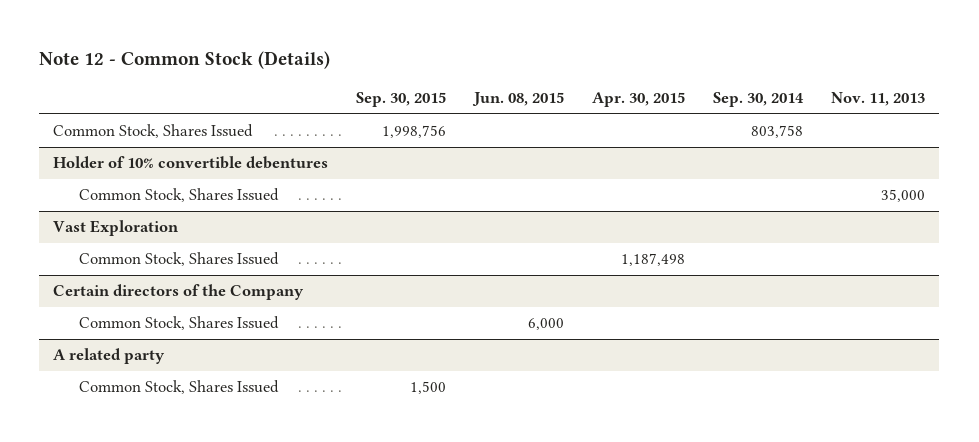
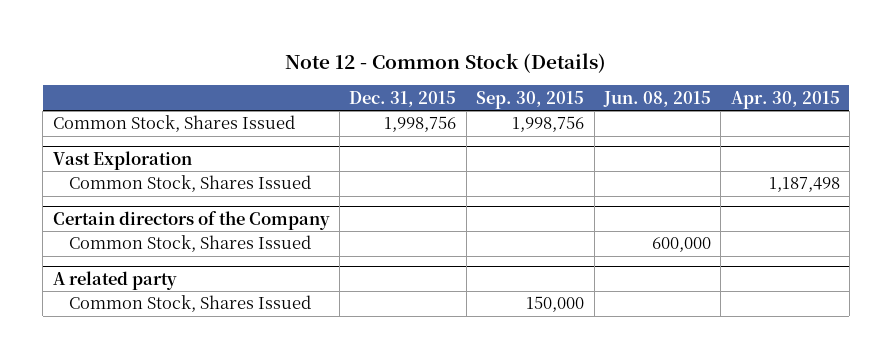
[713,91,805,107] Sep. 30, 2014 -> none
[831,91,926,106] Nov. 11, 2013 -> none
none -> [349,90,457,107] Dec. 31, 2015
[53,156,329,170] Holder of 10% convertible debentures -> none
[79,188,280,203] Common Stock, Shares Issued -> none
[528,318,565,331] 6,000 -> [651,237,711,253] 600,000
[410,381,447,395] 1,500 -> [526,296,585,313] 150,000

